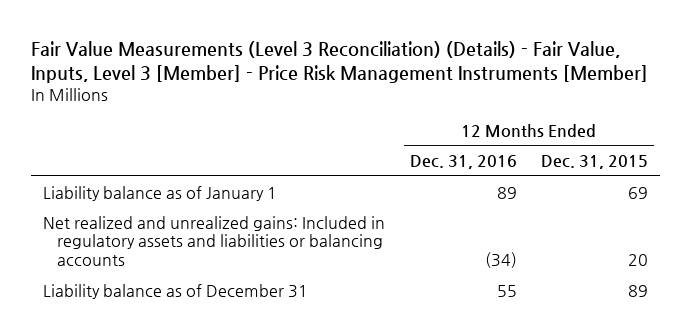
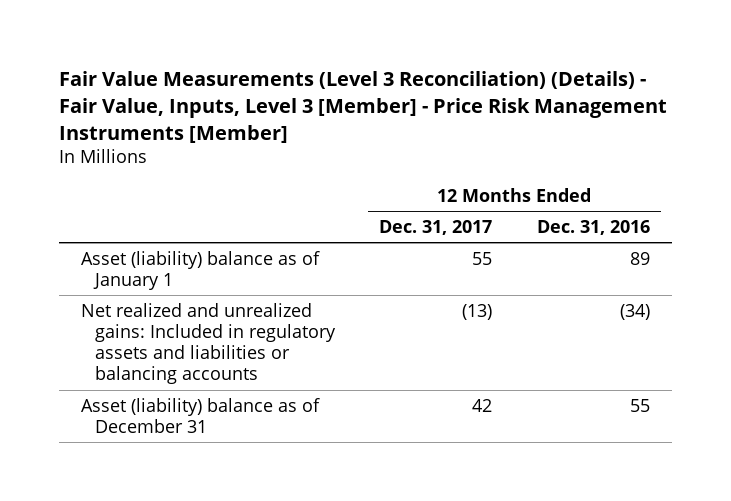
[540,154,648,169] Dec. 31, 2015 -> none
none -> [379,219,493,235] Dec. 31, 2017
[43,185,278,201] Liability balance as of January 1 -> [81,250,321,290] Asset (liability) balance as of January 1
[43,283,309,299] Liability balance as of December 31 -> [81,397,321,433] Asset (liability) balance as of December 31

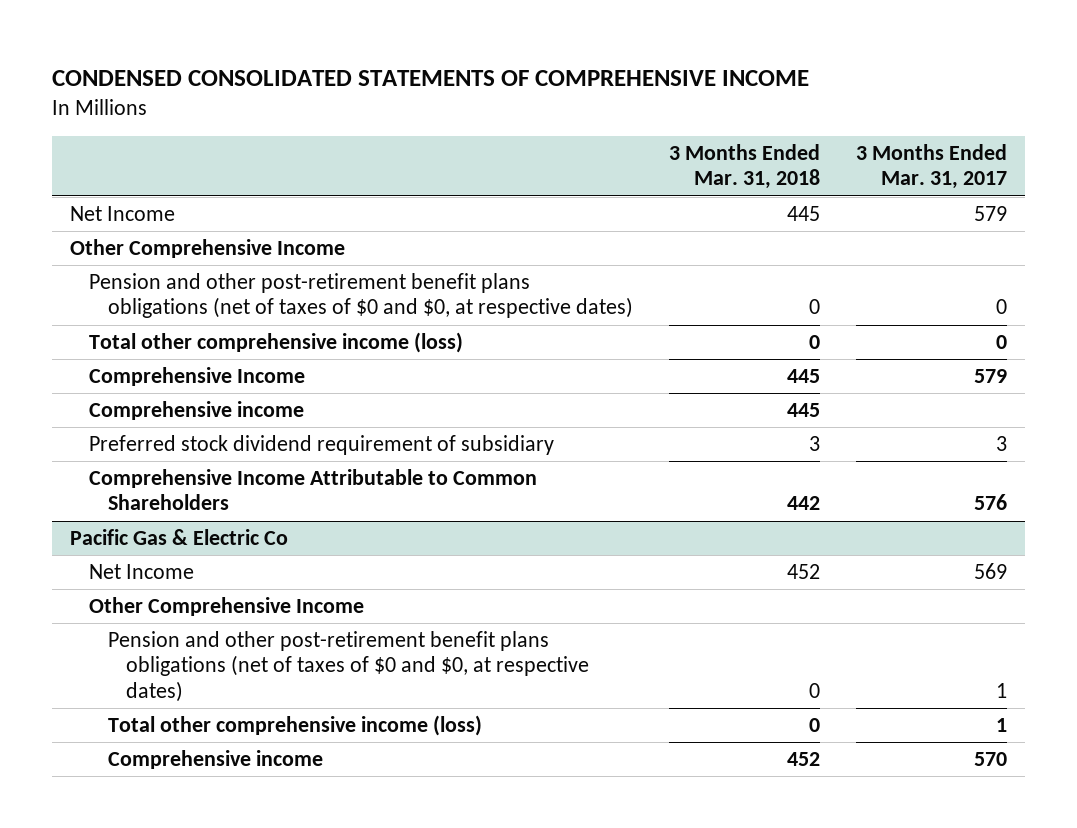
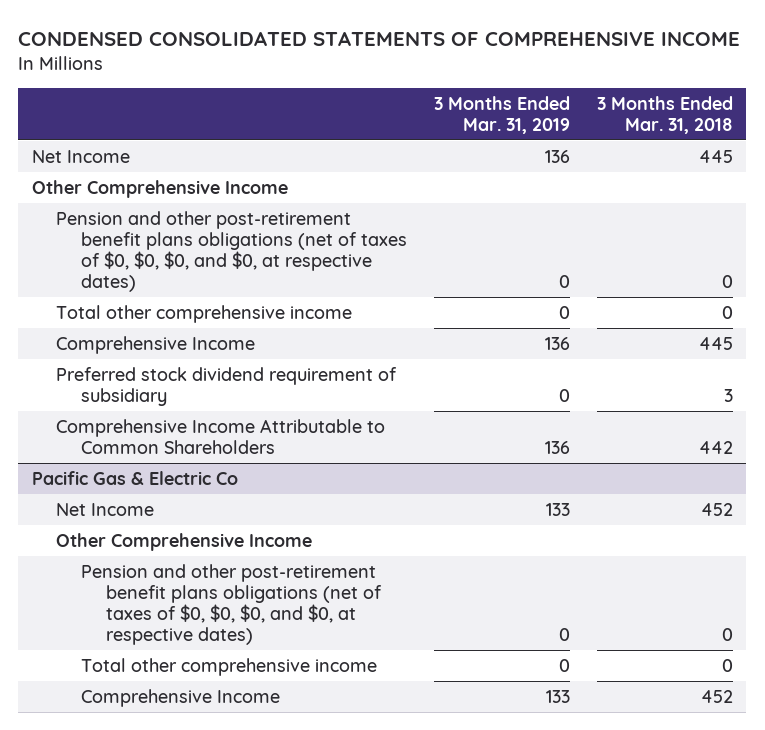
[855,144,1007,190] 3 Months Ended Mar. 31, 2017 -> none
none -> [433,95,570,134] 3 Months Ended Mar. 31, 2019
[88,273,633,319] Pension and other post-retirement benefit plans obligations (net of taxes of $0 and $0, at respective dates) -> [56,210,408,292] Pension and other post-retirement benefit plans obligations (net of taxes of $0, $0, $0, and $0, at respective dates)
[88,332,463,354] Total other comprehensive income (loss) -> [56,304,353,323] Total other comprehensive income
[88,401,304,421] Comprehensive income -> none
[107,631,590,702] Pension and other post-retirement benefit plans obligations (net of taxes of $0 and $0, at respective dates) -> [81,563,382,645] Pension and other post-retirement benefit plans obligations (net of taxes of $0, $0, $0, and $0, at respective dates)
[107,715,482,737] Total other comprehensive income (loss) -> [81,657,378,676] Total other comprehensive income
[107,750,323,770] Comprehensive income -> [81,688,281,707] Comprehensive Income

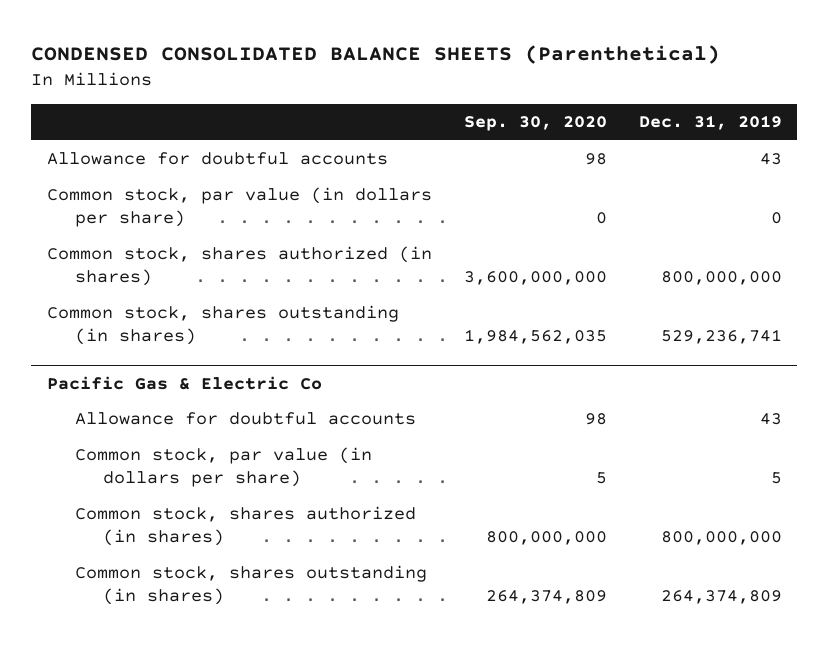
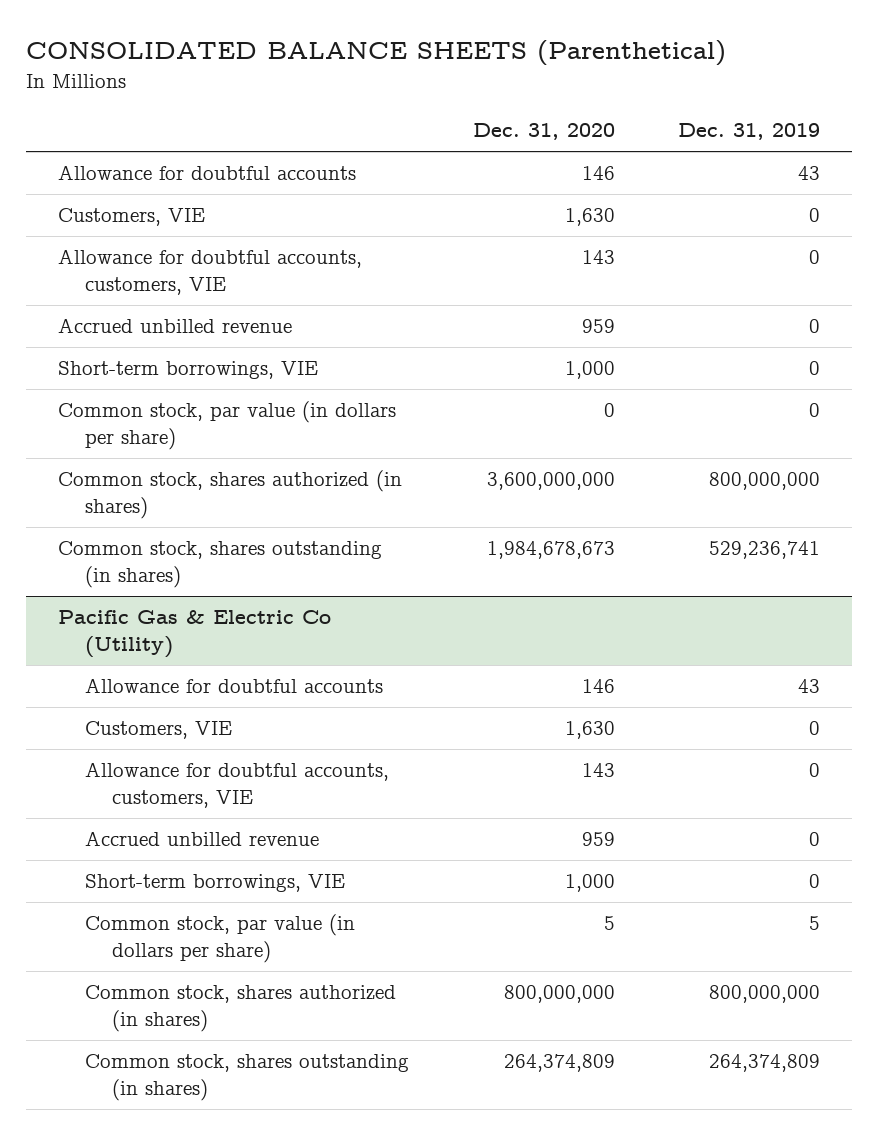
[31,45,721,65] CONDENSED CONSOLIDATED BALANCE SHEETS (Parenthetical) -> [26,40,727,67] CONSOLIDATED BALANCE SHEETS (Parenthetical)
[463,116,607,132] Sep. 30, 2020 -> none
none -> [472,123,615,141] Dec. 31, 2020
none -> [57,208,205,227] Customers, VIE
none -> [57,249,362,296] Allowance for doubtful accounts, customers, VIE
none -> [57,318,292,334] Accrued unbilled revenue
none -> [57,361,318,380] Short-term borrowings, VIE
[47,375,323,390] Pacific Gas & Electric Co -> [57,610,331,659] Pacific Gas & Electric Co (Utility)
none -> [84,721,232,740] Customers, VIE
none -> [84,762,389,809] Allowance for doubtful accounts, customers, VIE
none -> [84,831,319,847] Accrued unbilled revenue
none -> [84,874,345,893] Short-term borrowings, VIE

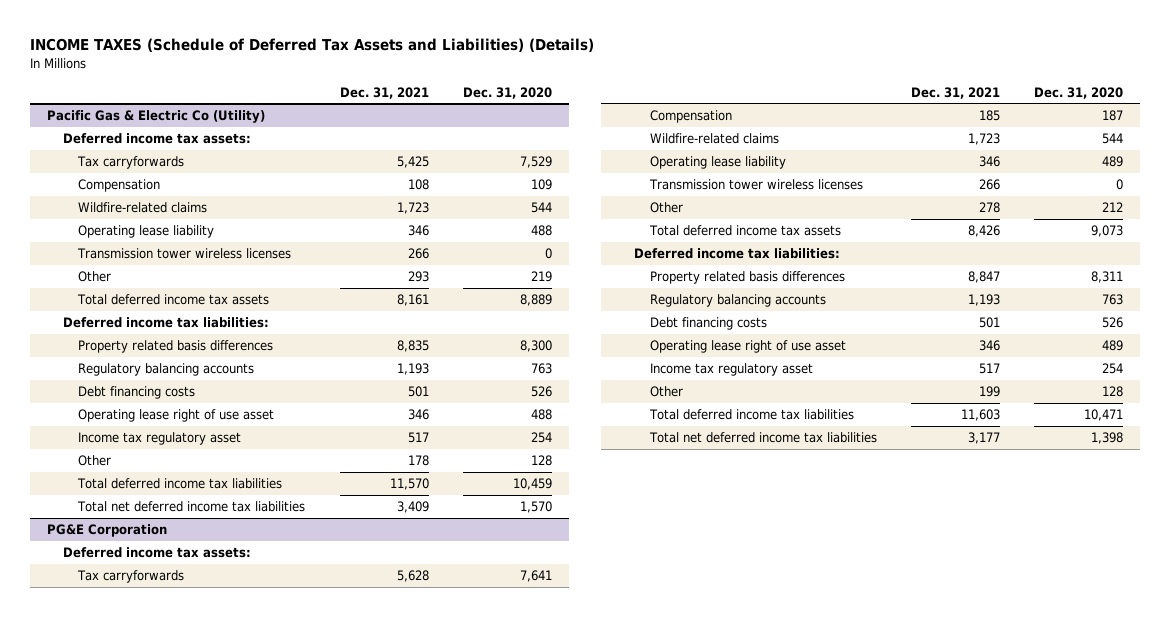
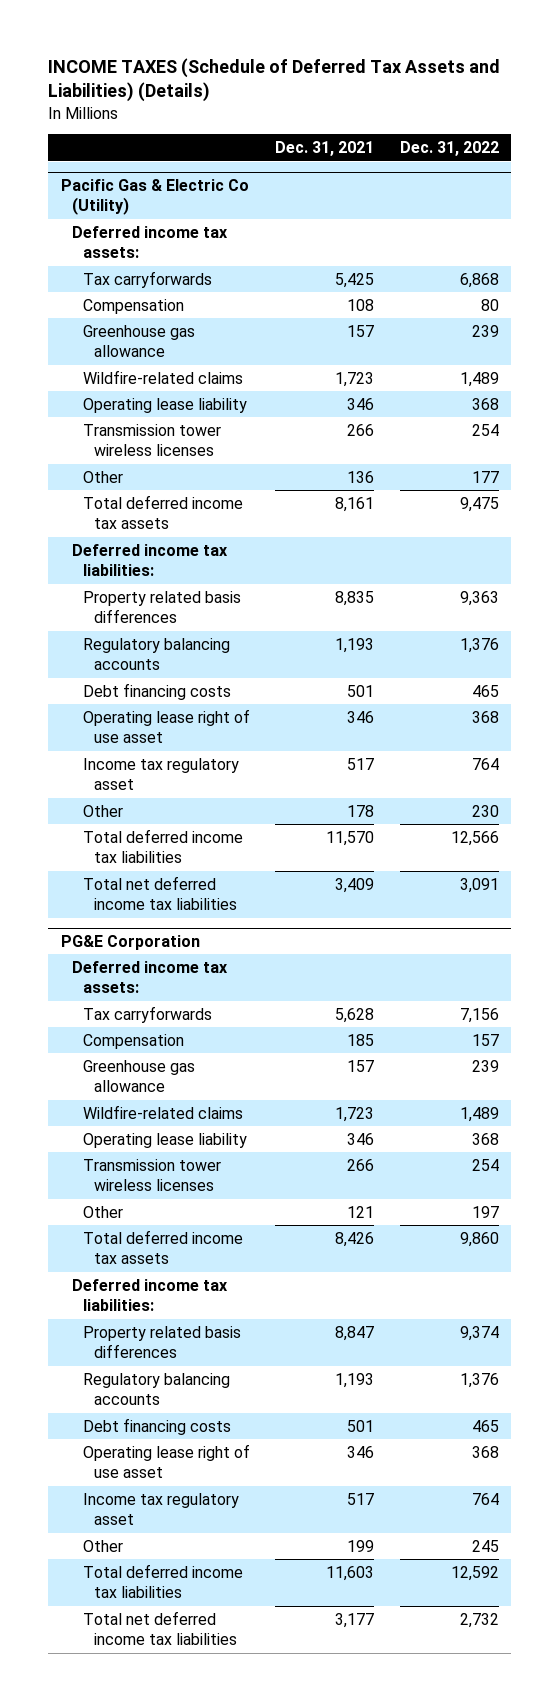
[462,86,552,99] Dec. 31, 2020 -> none
none -> [399,141,499,157] Dec. 31, 2022
none -> [83,324,196,358] Greenhouse gas allowance
[407,271,429,283] 293 -> [347,470,375,483] 136
none -> [83,1059,196,1093] Greenhouse gas allowance
[979,202,1001,214] 278 -> [347,1205,375,1218] 121

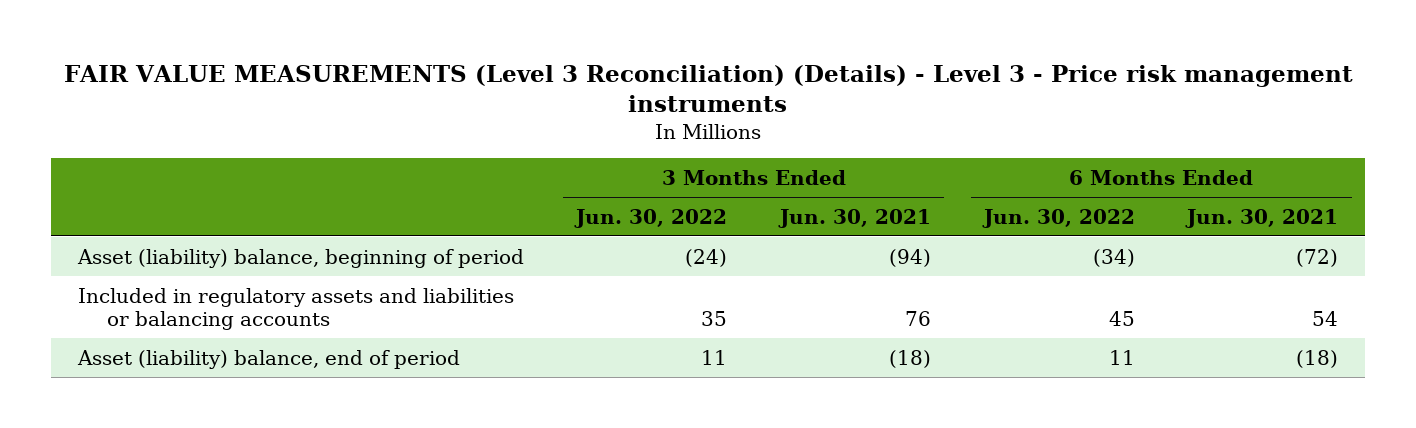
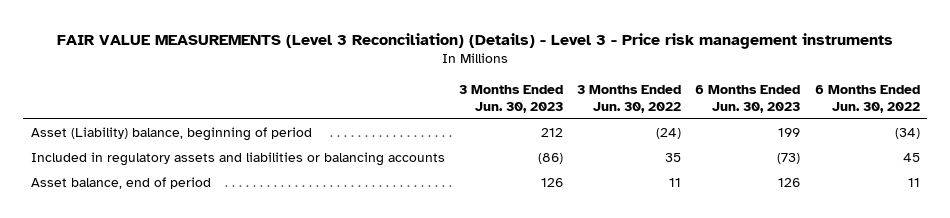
[778,208,932,228] Jun. 30, 2021 -> none
[1185,208,1339,228] Jun. 30, 2021 -> none
none -> [458,85,563,114] 3 Months Ended Jun. 30, 2023
none -> [695,85,801,114] 6 Months Ended Jun. 30, 2023
[76,248,524,268] Asset (liability) balance, beginning of period -> [30,127,312,142] Asset (Liability) balance, beginning of period
[76,349,460,369] Asset (liability) balance, end of period -> [30,177,211,190] Asset balance, end of period

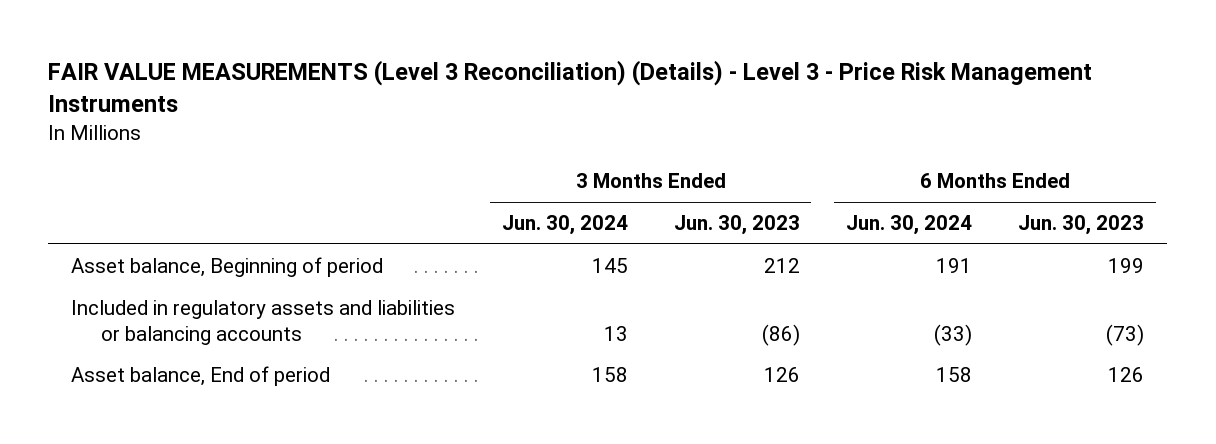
[57,32,894,49] FAIR VALUE MEASUREMENTS (Level 3 Reconciliation) (Details) - Level 3 - Price risk management instruments -> [48,60,1093,113] FAIR VALUE MEASUREMENTS (Level 3 Reconciliation) (Details) - Level 3 - Price Risk Management Instruments
[577,85,682,114] 3 Months Ended Jun. 30, 2022 -> none
[814,85,920,114] 6 Months Ended Jun. 30, 2022 -> none
none -> [501,215,628,236] Jun. 30, 2024
none -> [845,215,972,236] Jun. 30, 2024
[30,127,312,142] Asset (Liability) balance, beginning of period -> [71,257,384,278] Asset balance, Beginning of period
[30,177,211,190] Asset balance, end of period -> [71,366,331,387] Asset balance, End of period

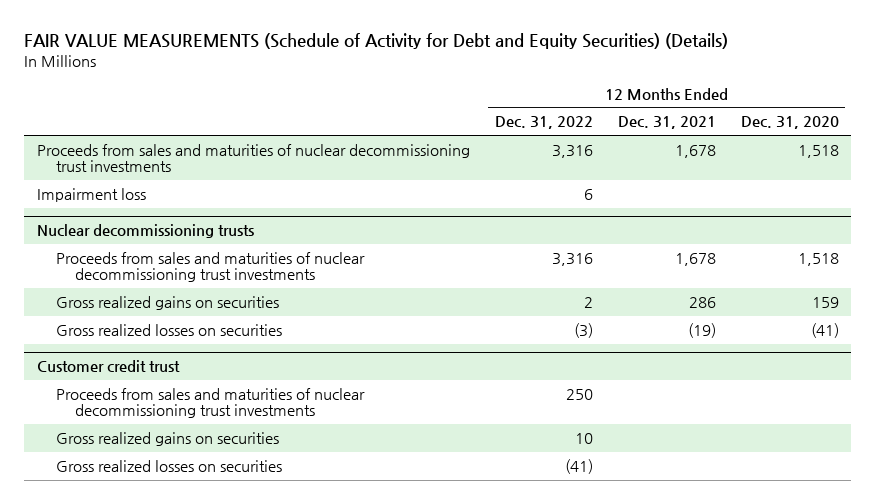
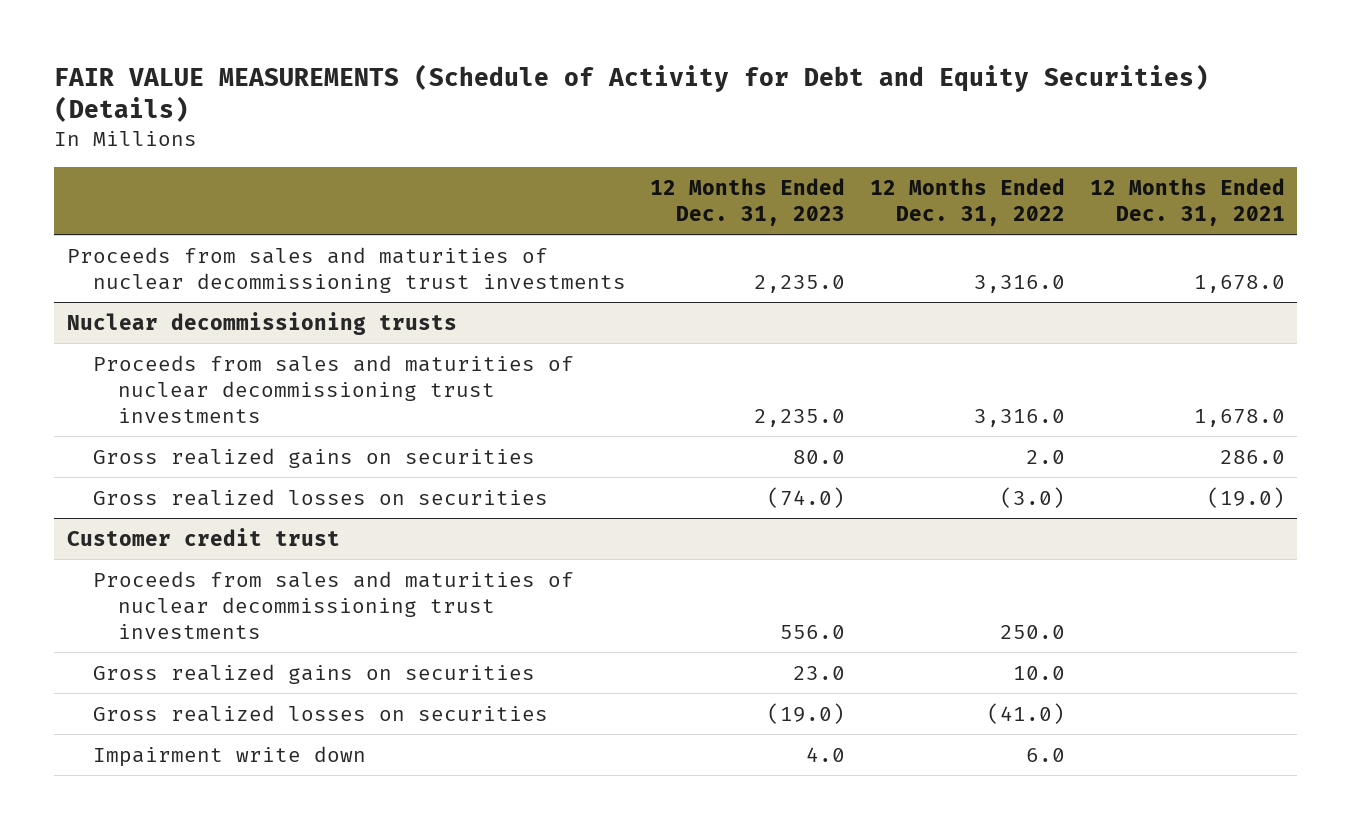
[740,116,839,130] Dec. 31, 2020 -> none
none -> [650,178,846,226] 12 Months Ended Dec. 31, 2023
[36,187,146,202] Impairment loss -> none
[551,144,593,158] 3,316 -> [973,274,1065,293] 3,316.0
[674,144,716,158] 1,678 -> [1193,274,1285,293] 1,678.0
[551,252,593,266] 3,316 -> [973,408,1065,427] 3,316.0
[674,252,716,266] 1,678 -> [1193,408,1285,427] 1,678.0
[583,296,593,308] 2 -> [1025,449,1065,464] 2.0
[688,296,716,308] 286 -> [1219,449,1285,464] 286.0
[573,322,593,338] (3) -> [999,486,1065,508] (3.0)
[687,322,716,338] (19) -> [1206,486,1285,508] (19.0)
[565,388,593,400] 250 -> [999,624,1065,639] 250.0
[574,432,593,444] 10 -> [1012,665,1065,680] 10.0
[564,458,593,474] (41) -> [986,702,1065,724] (41.0)
none -> [92,745,366,767] Impairment write down

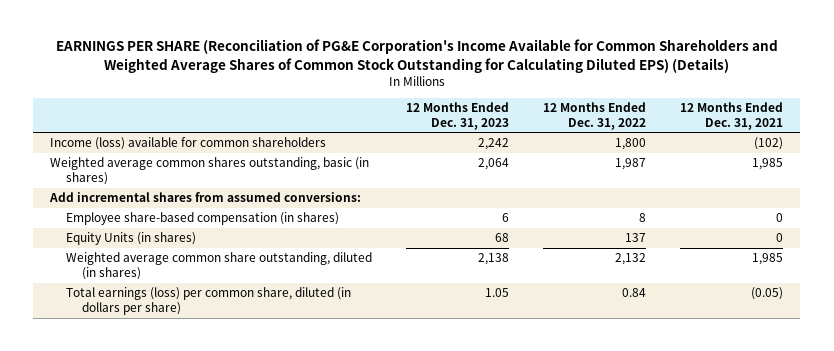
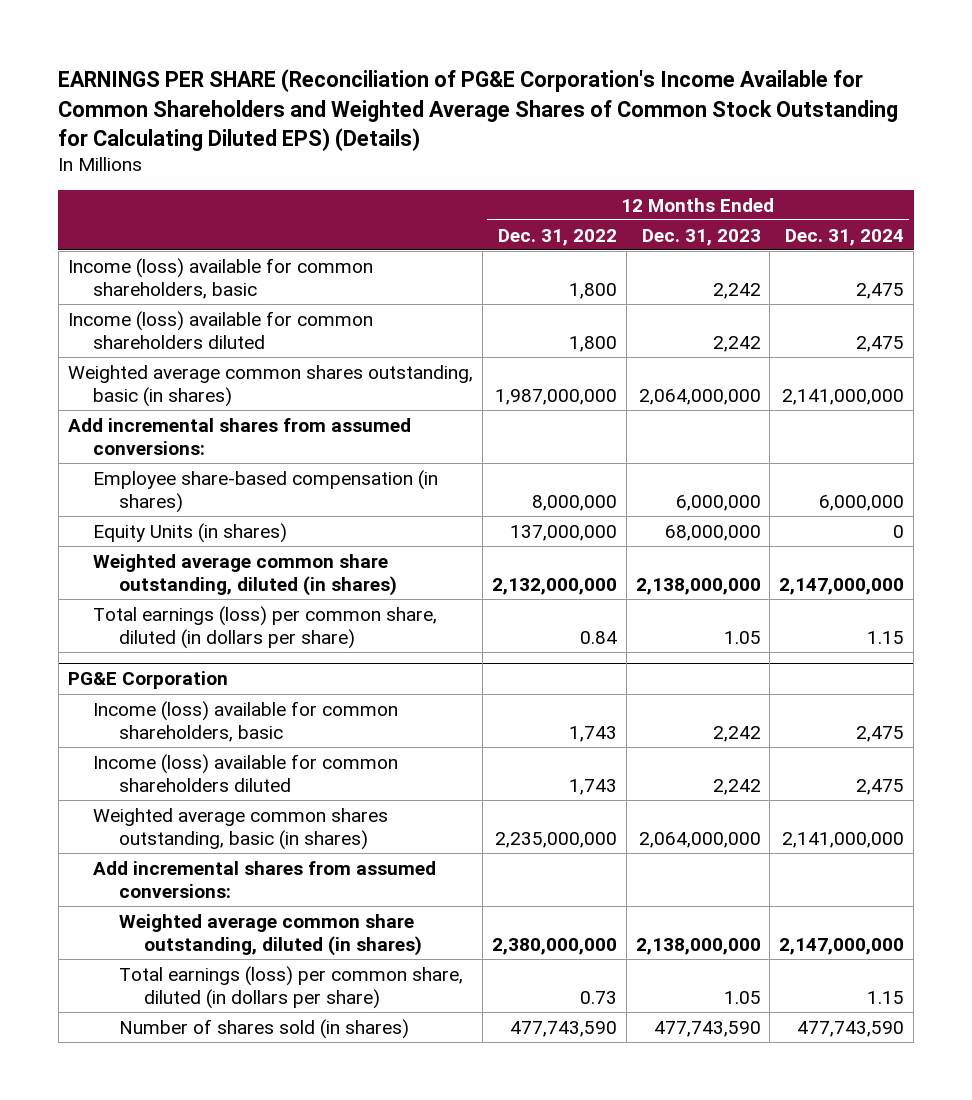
[680,101,784,130] 12 Months Ended Dec. 31, 2021 -> none
none -> [785,228,905,246] Dec. 31, 2024
[50,137,327,151] Income (loss) available for common shareholders -> [67,257,373,300] Income (loss) available for common shareholders, basic
none -> [67,310,373,350] Income (loss) available for common shareholders diluted
[478,158,510,171] 2,064 -> [638,389,761,406] 2,064,000,000
[615,158,647,171] 1,987 -> [494,389,617,406] 1,987,000,000
[502,213,510,223] 6 -> [675,495,761,512] 6,000,000
[639,213,647,223] 8 -> [531,495,617,512] 8,000,000
[495,233,510,243] 68 -> [664,524,761,541] 68,000,000
[625,233,647,243] 137 -> [509,524,617,541] 137,000,000
[478,253,510,266] 2,138 -> [635,578,761,596] 2,138,000,000
[615,253,647,266] 2,132 -> [491,578,617,596] 2,132,000,000
none -> [67,671,228,690] PG&E Corporation
none -> [93,700,399,743] Income (loss) available for common shareholders, basic
none -> [93,753,399,793] Income (loss) available for common shareholders diluted
none -> [93,807,389,851] Weighted average common shares outstanding, basic (in shares)
none -> [93,860,437,899] Add incremental shares from assumed conversions:
none -> [118,913,423,957] Weighted average common share outstanding, diluted (in shares)
none -> [118,965,463,1010] Total earnings (loss) per common share, diluted (in dollars per share)
none -> [118,1018,409,1039] Number of shares sold (in shares)

